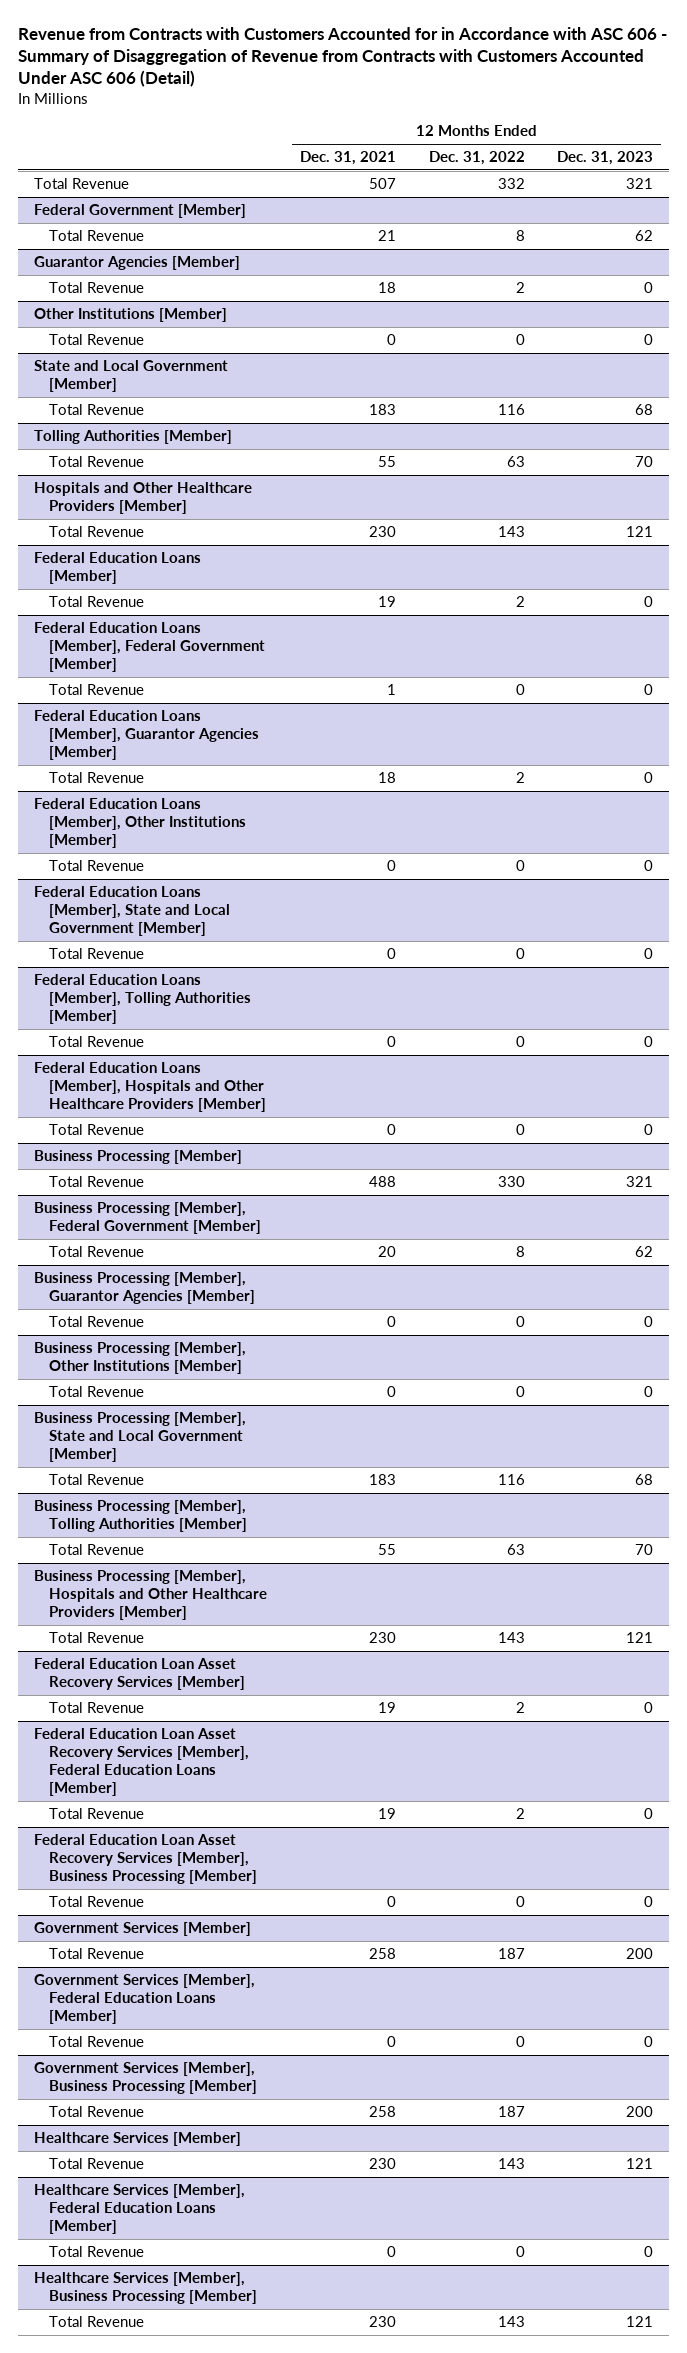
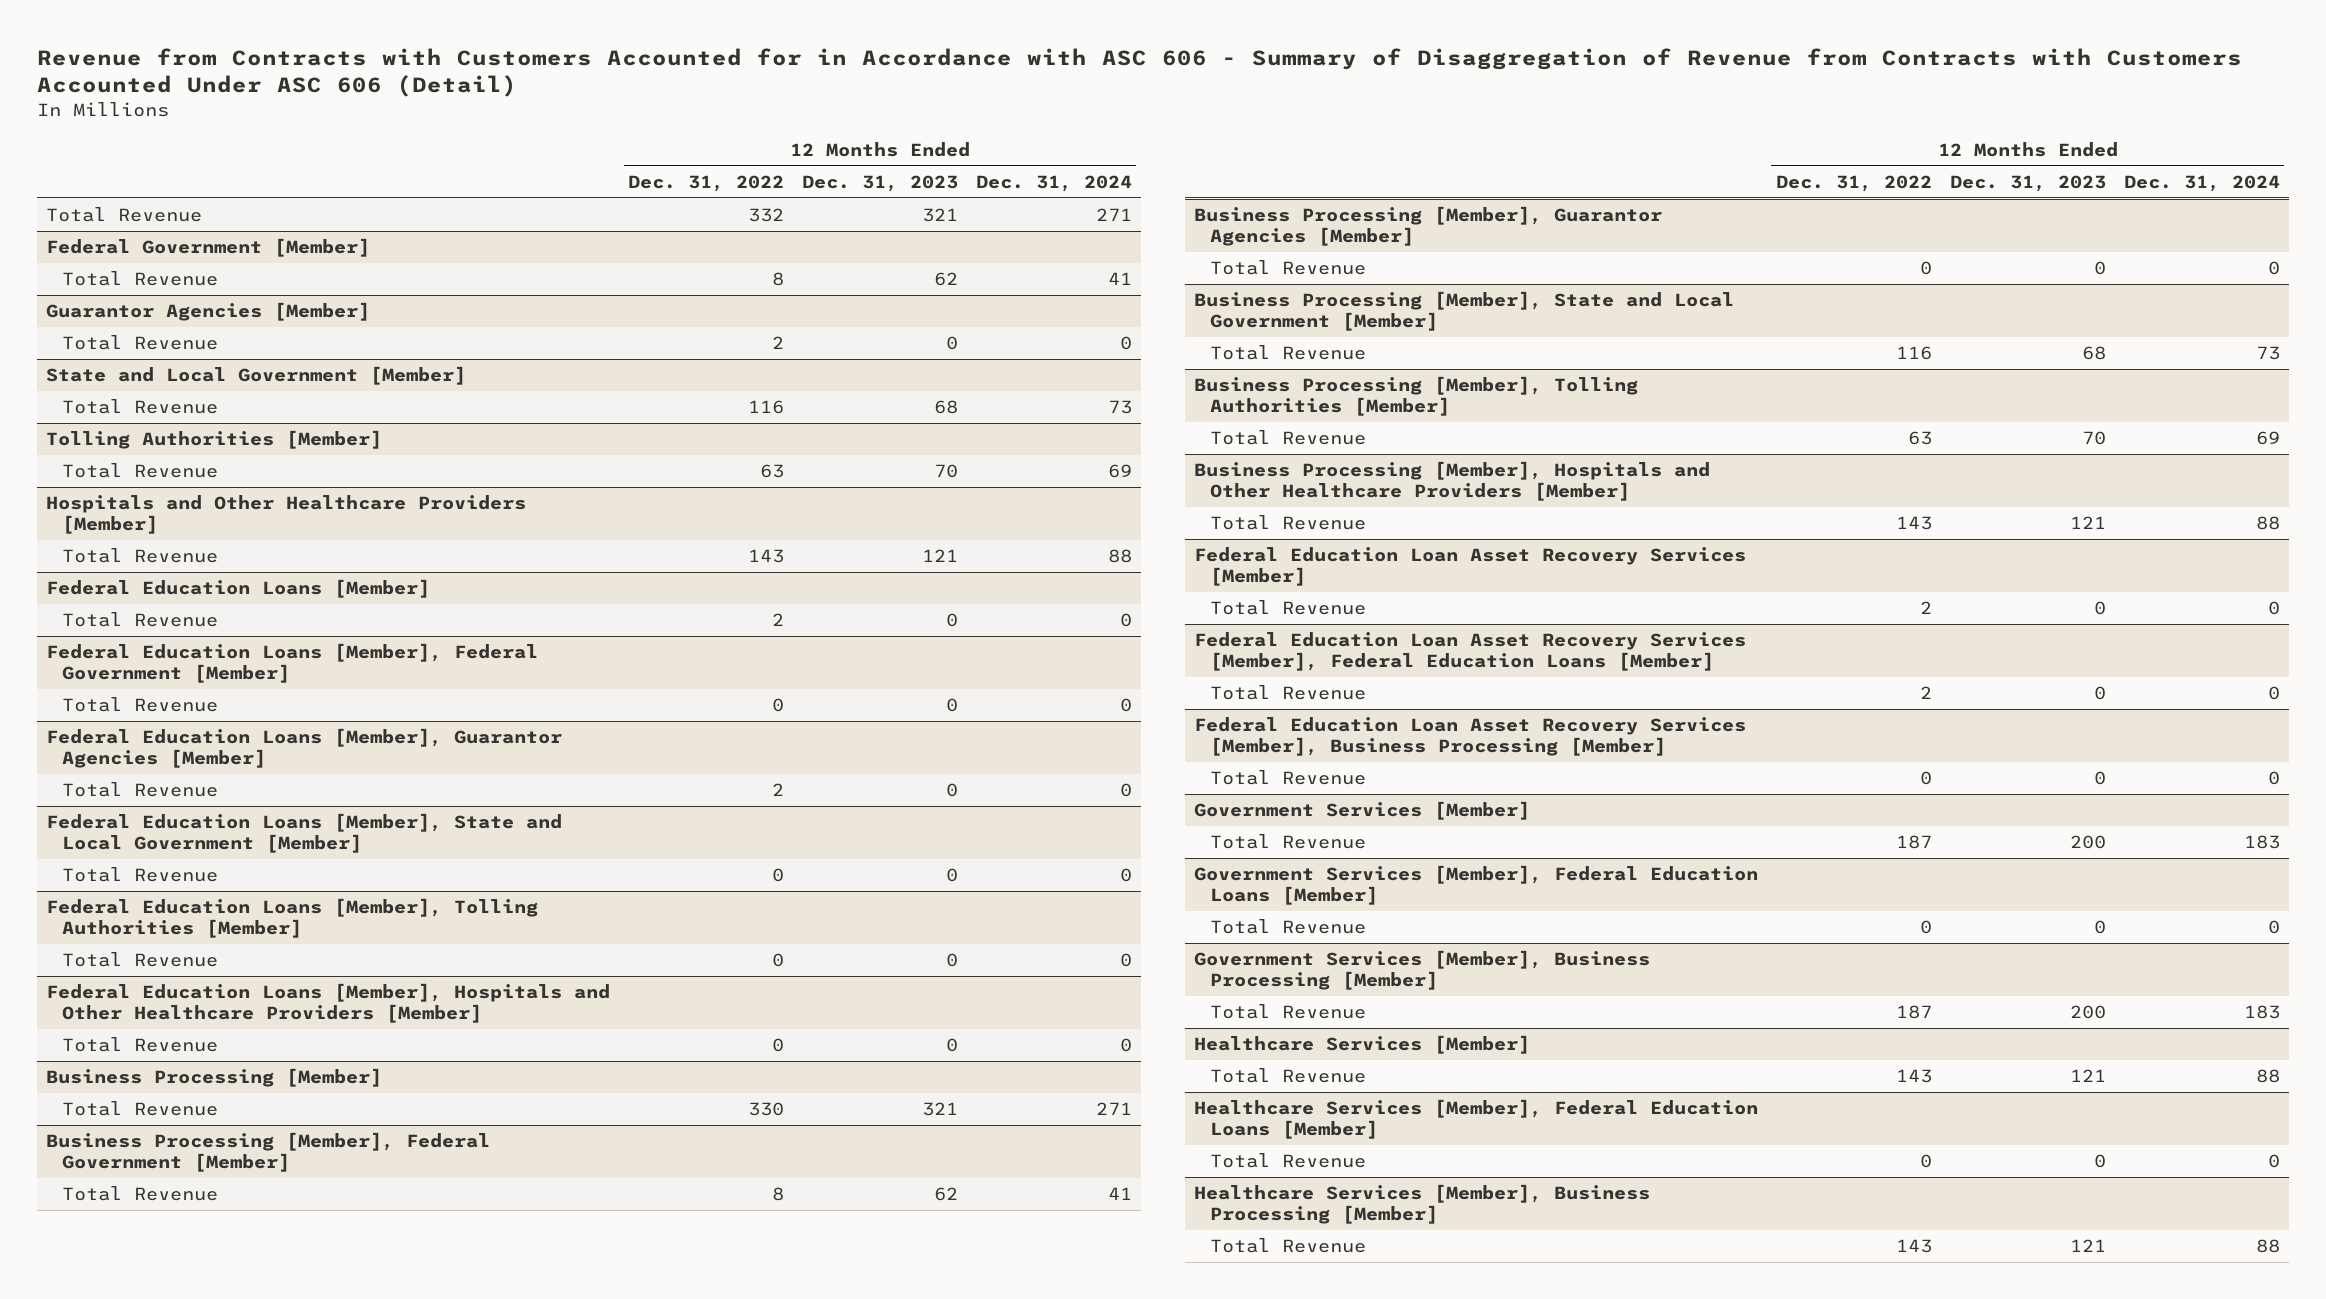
[299,151,396,166] Dec. 31, 2021 -> none
none -> [975,174,1132,192] Dec. 31, 2024
[34,308,228,323] Other Institutions [Member] -> none
[49,334,145,346] Total Revenue -> none
[34,798,247,849] Federal Education Loans [Member], Other Institutions [Member] -> none
[49,860,145,872] Total Revenue -> none
[34,1342,247,1375] Business Processing [Member], Other Institutions [Member] -> none
[49,1386,145,1398] Total Revenue -> none

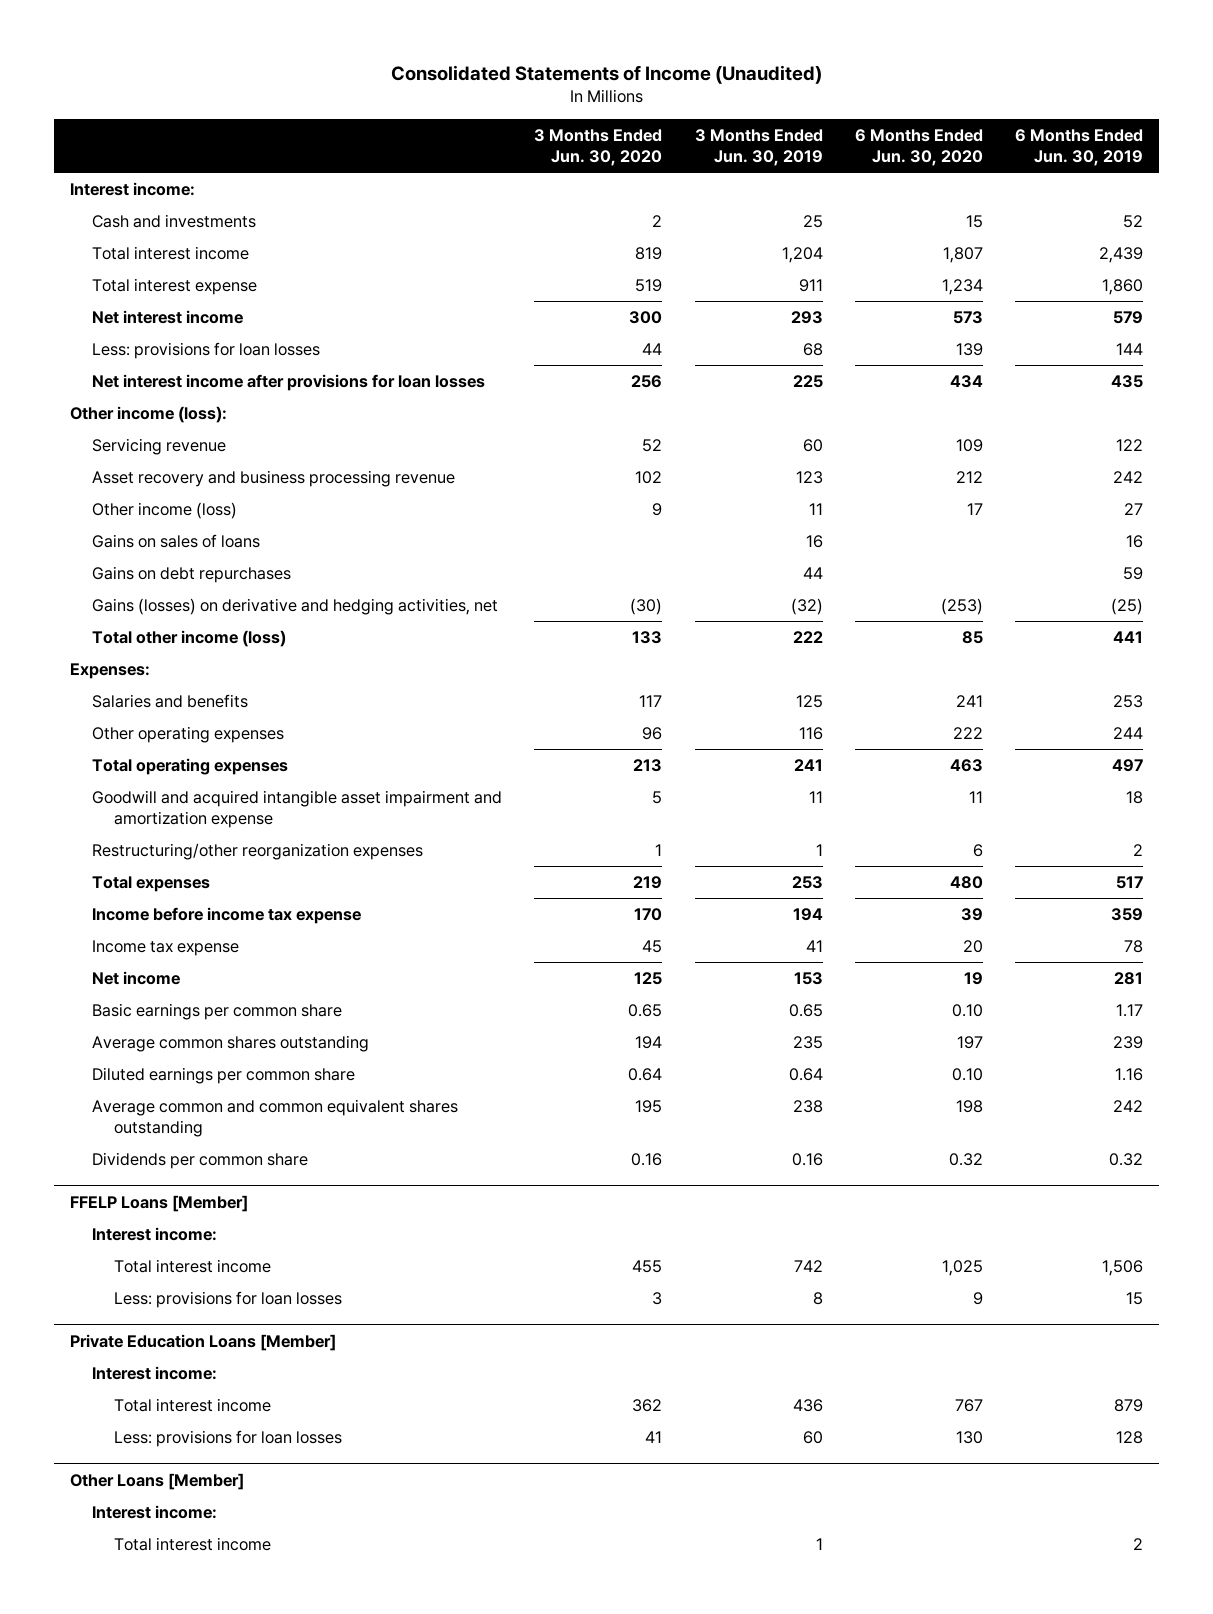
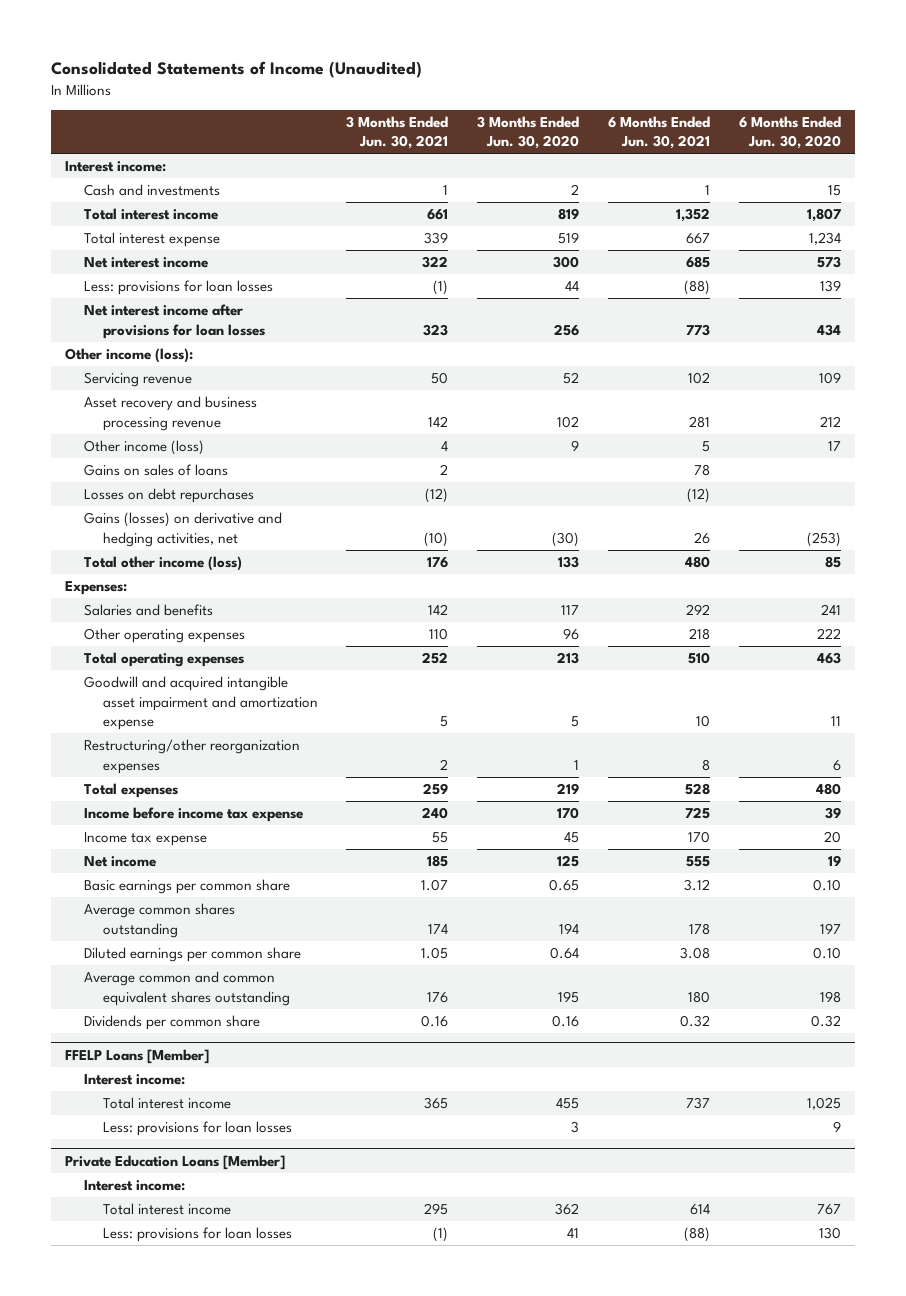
[694,128,823,166] 3 Months Ended Jun. 30, 2019 -> none
[1015,128,1144,166] 6 Months Ended Jun. 30, 2019 -> none
none -> [346,115,449,150] 3 Months Ended Jun. 30, 2021
none -> [607,115,710,150] 6 Months Ended Jun. 30, 2021
[91,565,291,583] Gains on debt repurchases -> [83,488,254,504] Losses on debt repurchases
[70,1472,245,1490] Other Loans [Member] -> none
[91,1504,217,1519] Interest income: -> none
[113,1536,271,1551] Total interest income -> none

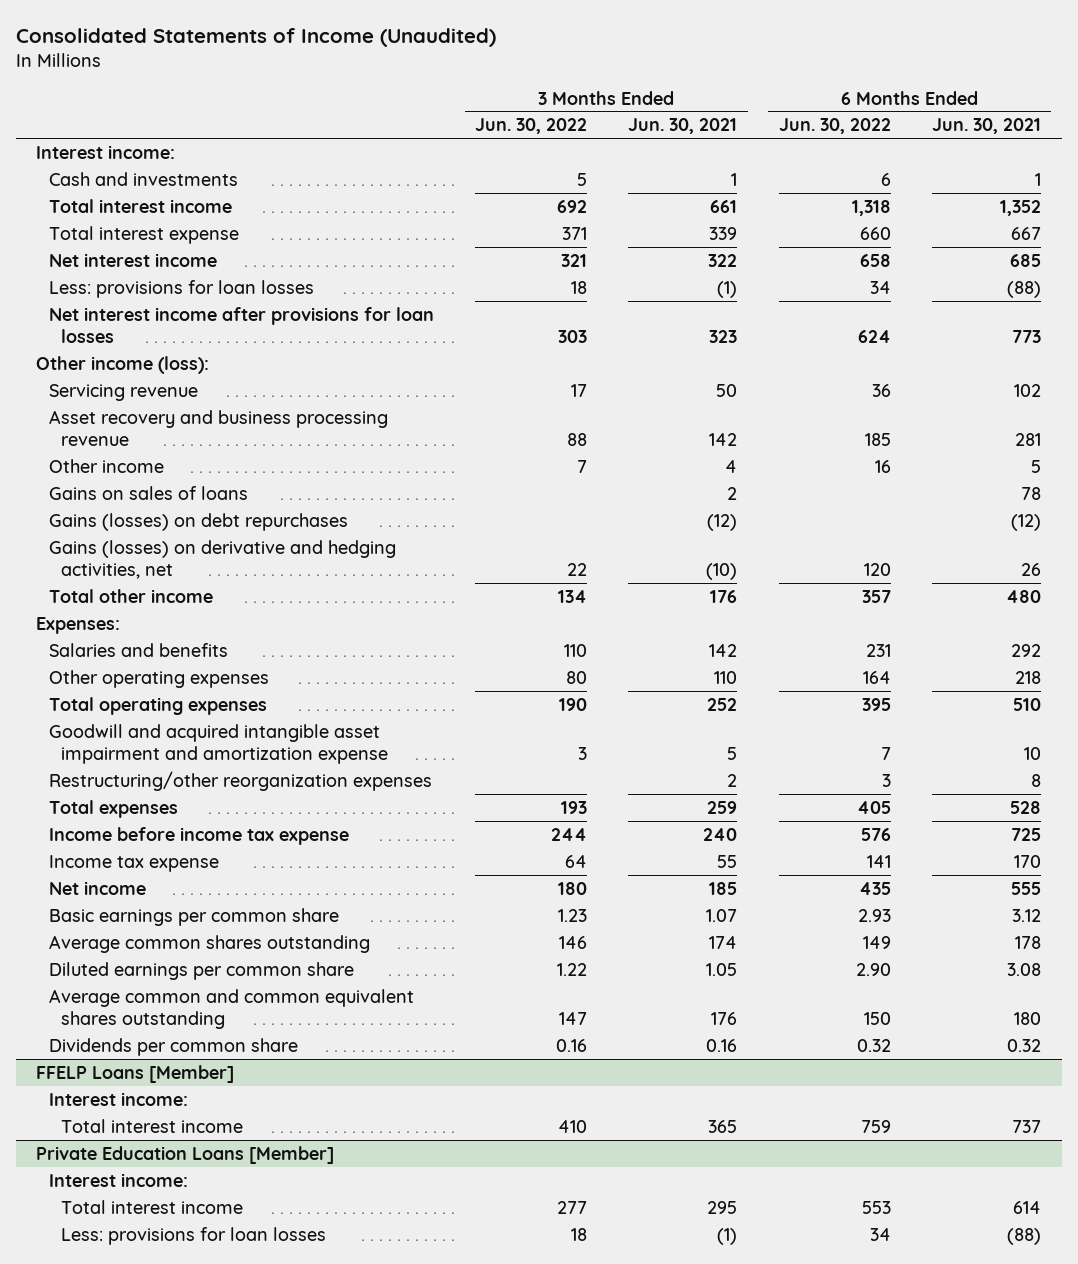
[477,115,580,150] 3 Months Ended Jun. 30, 2020 -> none
[738,115,841,150] 6 Months Ended Jun. 30, 2020 -> none
none -> [475,118,588,135] Jun. 30, 2022
none -> [778,118,891,135] Jun. 30, 2022
[83,440,204,456] Other income (loss) -> [48,458,164,473] Other income
[83,488,254,504] Losses on debt repurchases -> [48,512,348,531] Gains (losses) on debt repurchases
[83,556,242,572] Total other income (loss) -> [48,588,213,603] Total other income
[102,1121,292,1137] Less: provisions for loan losses -> none

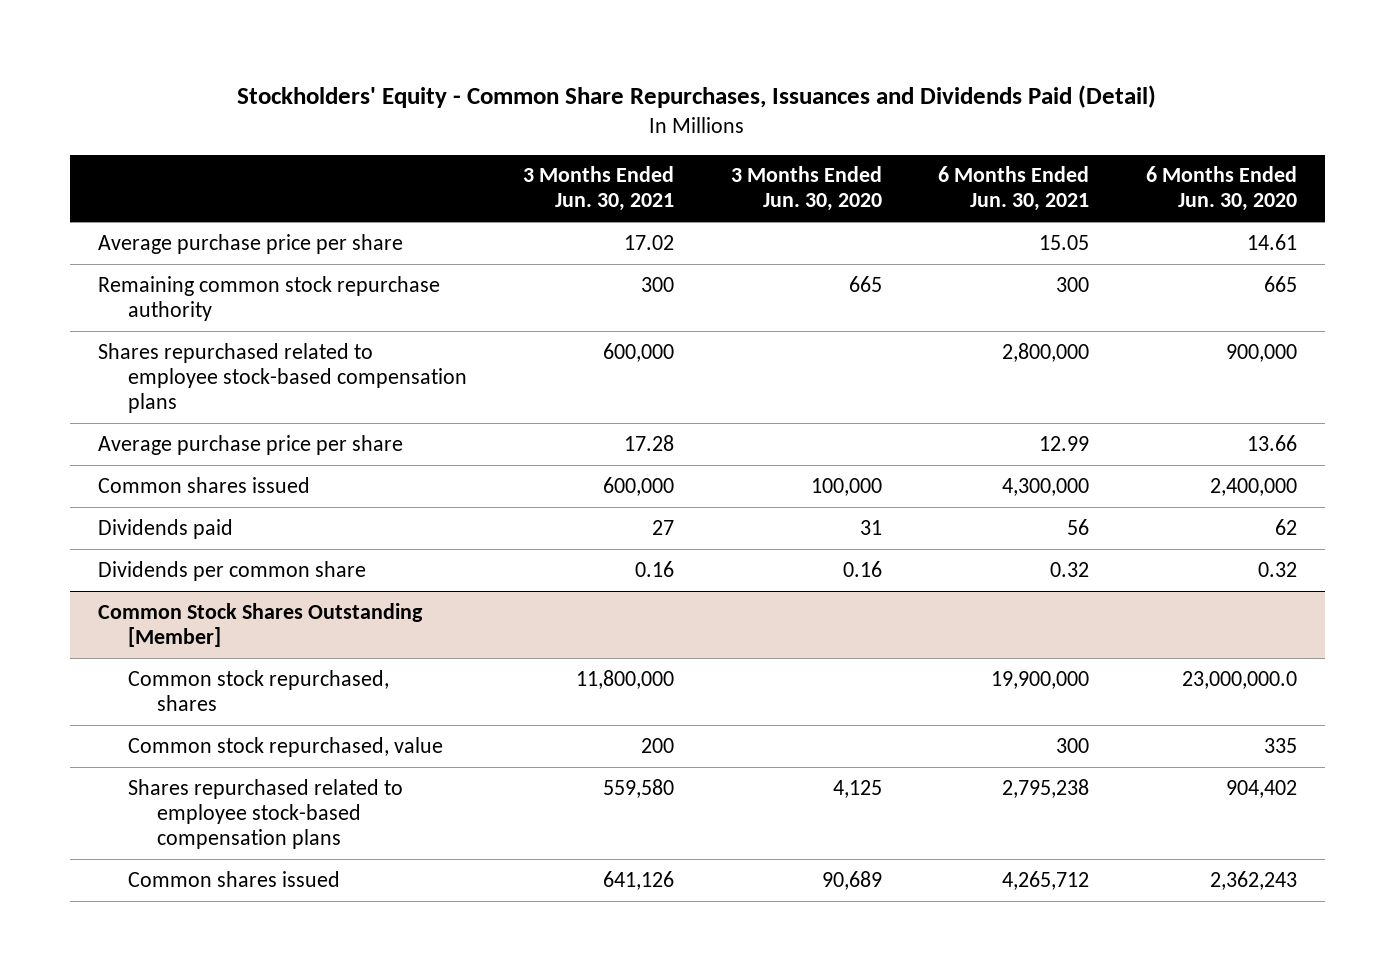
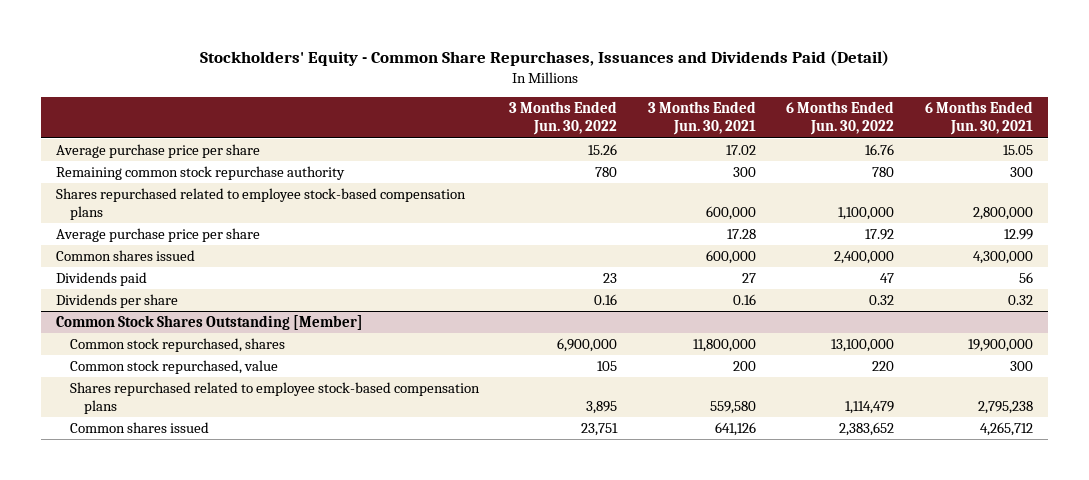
[730,166,882,212] 3 Months Ended Jun. 30, 2020 -> none
[1145,166,1297,212] 6 Months Ended Jun. 30, 2020 -> none
none -> [509,101,618,136] 3 Months Ended Jun. 30, 2022
none -> [786,101,895,136] 6 Months Ended Jun. 30, 2022
[98,560,367,581] Dividends per common share -> [56,293,179,308] Dividends per share

